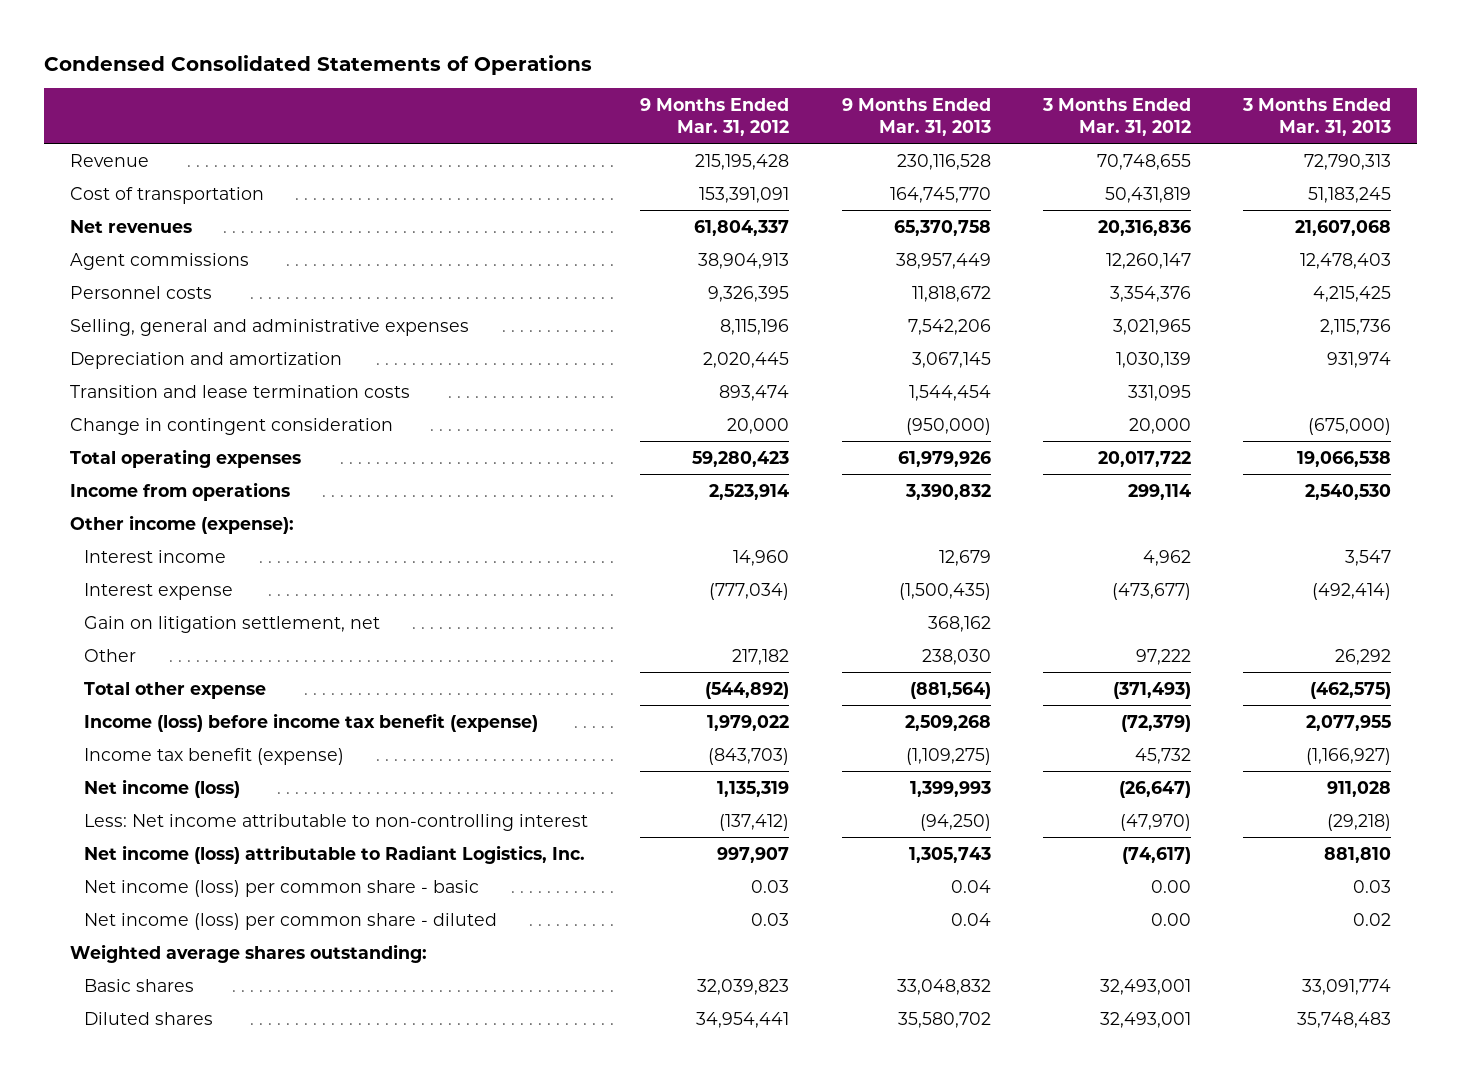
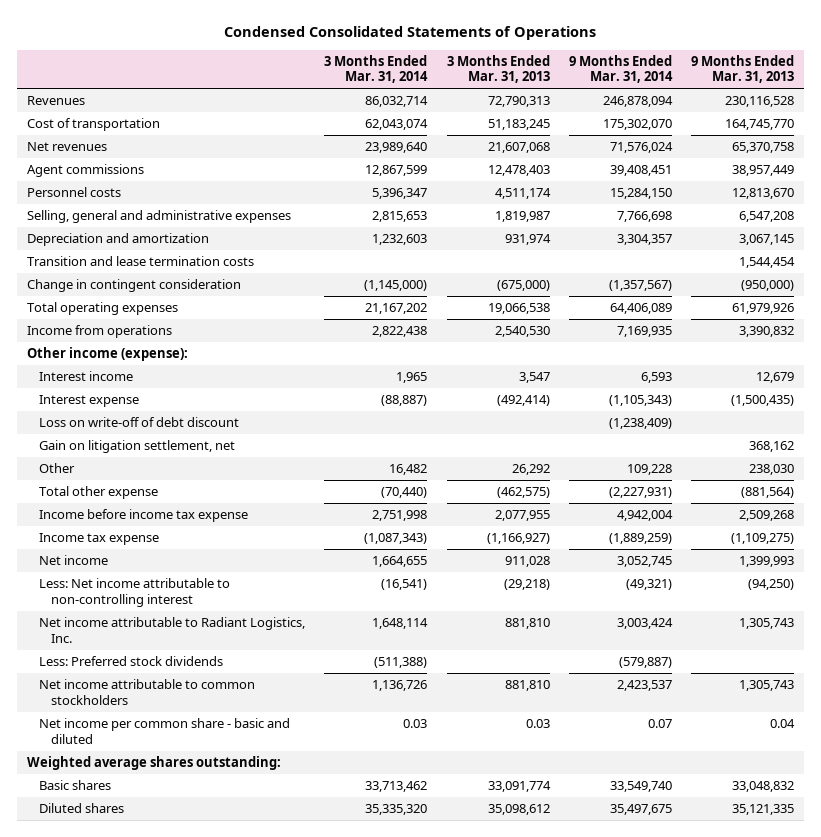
[640,98,790,136] 9 Months Ended Mar. 31, 2012 -> none
[1041,98,1191,136] 3 Months Ended Mar. 31, 2012 -> none
none -> [324,54,429,84] 3 Months Ended Mar. 31, 2014
none -> [568,54,673,84] 9 Months Ended Mar. 31, 2014
[69,153,149,167] Revenue -> [26,96,85,106] Revenues
[911,285,991,302] 11,818,672 -> [732,188,795,200] 12,813,670
[1313,285,1392,302] 4,215,425 -> [494,188,551,200] 4,511,174
[907,318,991,335] 7,542,206 -> [739,211,795,223] 6,547,208
[1320,318,1392,335] 2,115,736 -> [494,211,550,223] 1,819,987
none -> [38,417,239,428] Loss on write-off of debt discount
[84,712,539,732] Income (loss) before income tax benefit (expense) -> [38,509,248,523] Income before income tax expense
[84,747,345,765] Income tax benefit (expense) -> [38,533,159,546] Income tax expense
[84,778,241,798] Net income (loss) -> [38,555,108,566] Net income
[84,912,498,930] Net income (loss) per common share - diluted -> none
[84,844,586,864] Net income (loss) attributable to Radiant Logistics, Inc. -> [38,617,305,643] Net income attributable to Radiant Logistics, Inc.
none -> [38,656,223,667] Less: Preferred stock dividends
none -> [38,679,255,705] Net income attributable to common stockholders
[84,879,480,897] Net income (loss) per common share - basic -> [38,718,290,744] Net income per common share - basic and diluted
[897,1011,991,1028] 35,580,702 -> [732,804,795,816] 35,121,335
[1297,1011,1392,1028] 35,748,483 -> [487,804,550,816] 35,098,612

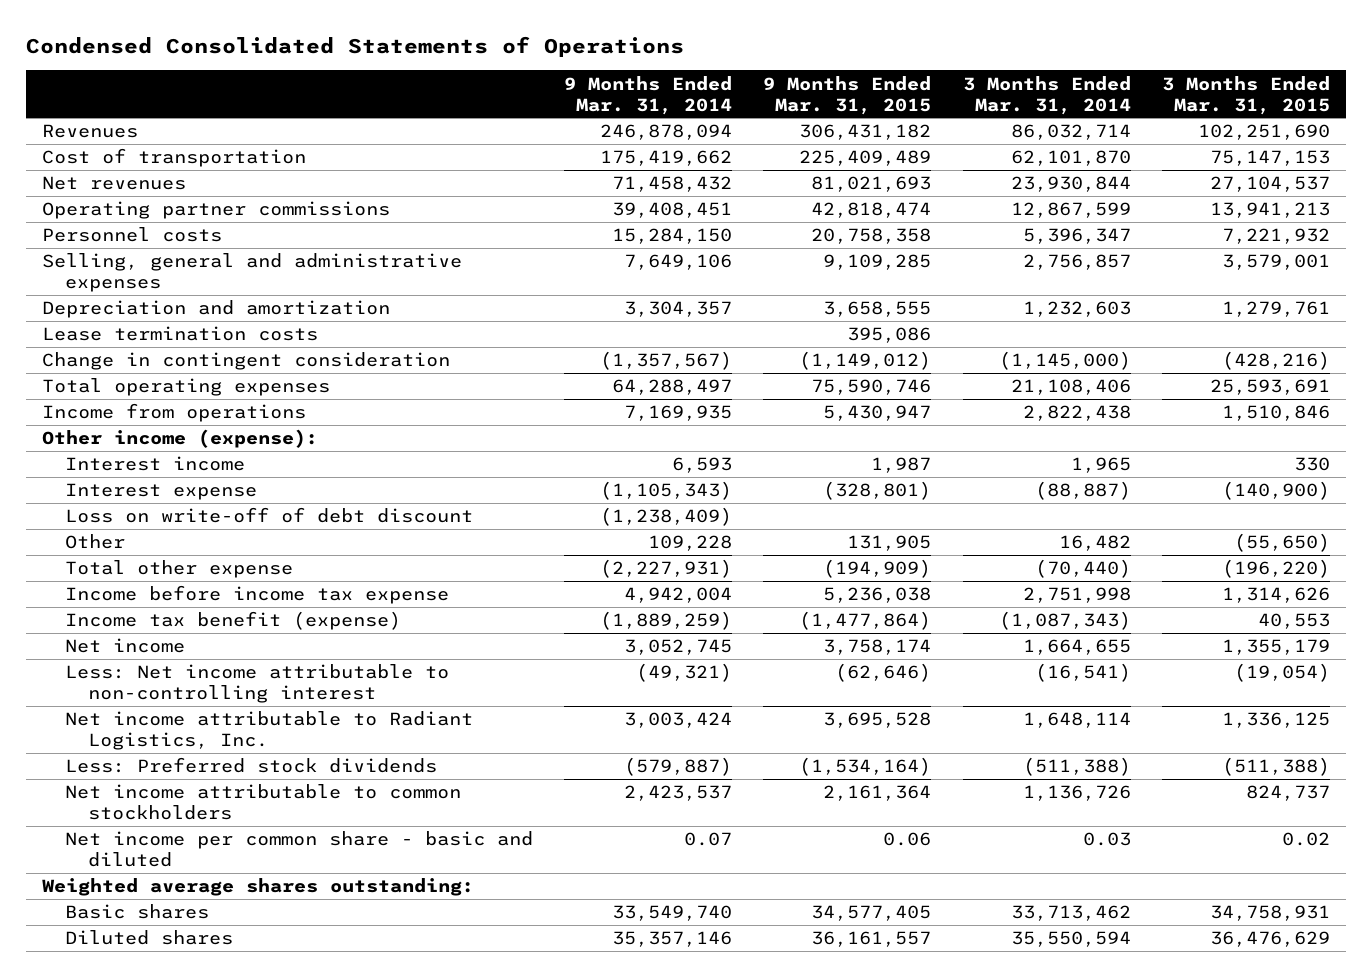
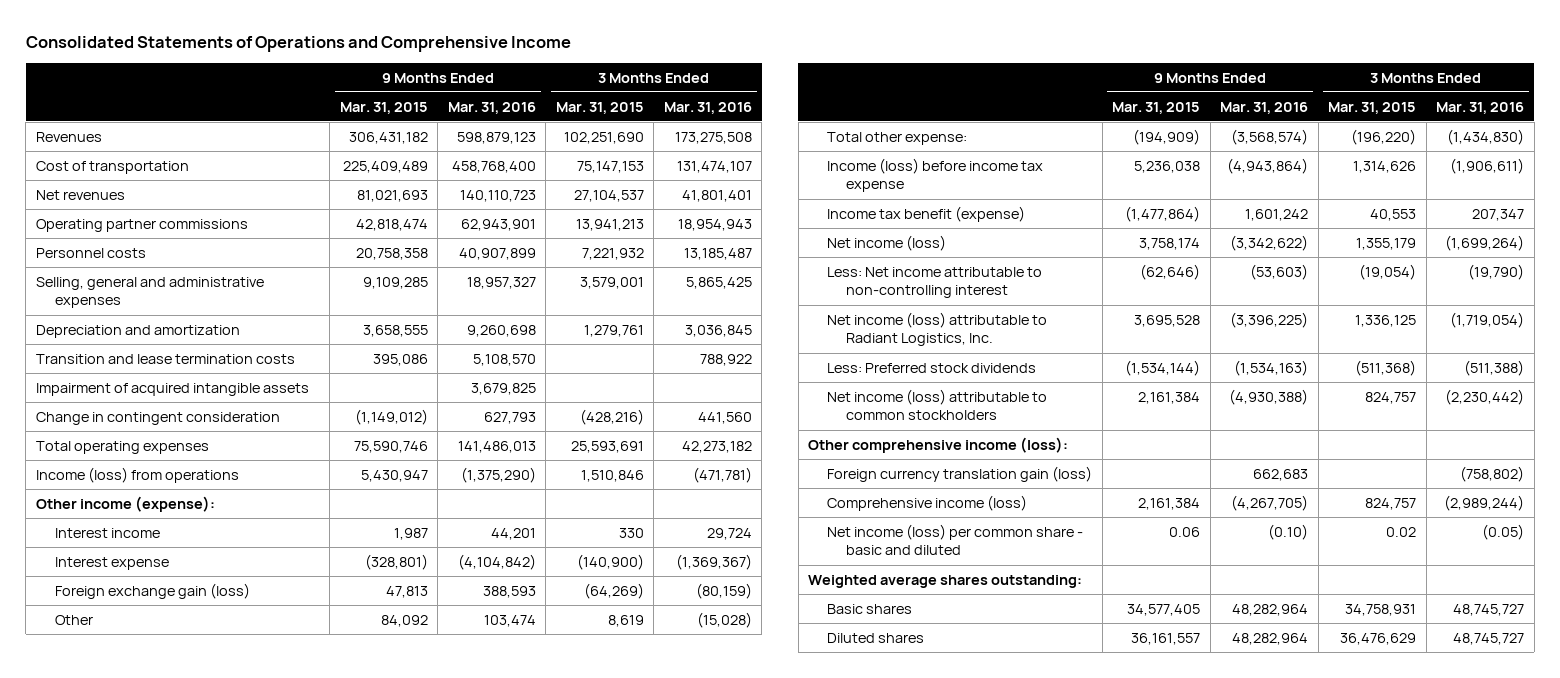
[25,36,684,58] Condensed Consolidated Statements of Operations -> [25,36,571,53] Consolidated Statements of Operations and Comprehensive Income
[563,75,732,115] 9 Months Ended Mar. 31, 2014 -> none
[962,75,1131,115] 3 Months Ended Mar. 31, 2014 -> none
none -> [447,101,536,114] Mar. 31, 2016
none -> [663,101,752,114] Mar. 31, 2016
[41,326,318,342] Lease termination costs -> [35,353,295,364] Transition and lease termination costs
none -> [35,382,309,396] Impairment of acquired intangible assets
[41,403,306,423] Income from operations -> [35,466,239,483] Income (loss) from operations
[64,507,473,524] Loss on write-off of debt discount -> none
none -> [54,582,250,599] Foreign exchange gain (loss)
[847,535,932,552] 131,905 -> [380,614,428,627] 84,092
[1233,533,1330,553] (55,650) -> [607,614,644,627] 8,619
[64,560,293,579] Total other expense -> [827,131,968,145] Total other expense:
[64,585,449,605] Income before income tax expense -> [827,157,1044,193] Income (loss) before income tax expense
[64,638,185,654] Net income -> [827,234,947,251] Net income (loss)
[64,711,473,751] Net income attributable to Radiant Logistics, Inc. -> [827,311,1048,347] Net income (loss) attributable to Radiant Logistics, Inc.
[799,757,932,777] (1,534,164) -> [1125,359,1201,376] (1,534,144)
[1221,757,1330,777] (511,388) -> [1355,359,1417,376] (511,368)
[64,784,461,821] Net income attributable to common stockholders -> [827,388,1048,421] Net income (loss) attributable to common stockholders
[823,785,932,802] 2,161,364 -> [1138,391,1201,404] 2,161,384
[1245,785,1330,802] 824,737 -> [1365,391,1417,404] 824,757
none -> [808,436,1069,453] Other comprehensive income (loss):
none -> [827,465,1093,482] Foreign currency translation gain (loss)
none -> [827,494,1028,511] Comprehensive income (loss)
[64,831,533,868] Net income per common share - basic and diluted -> [827,523,1084,556] Net income (loss) per common share - basic and diluted

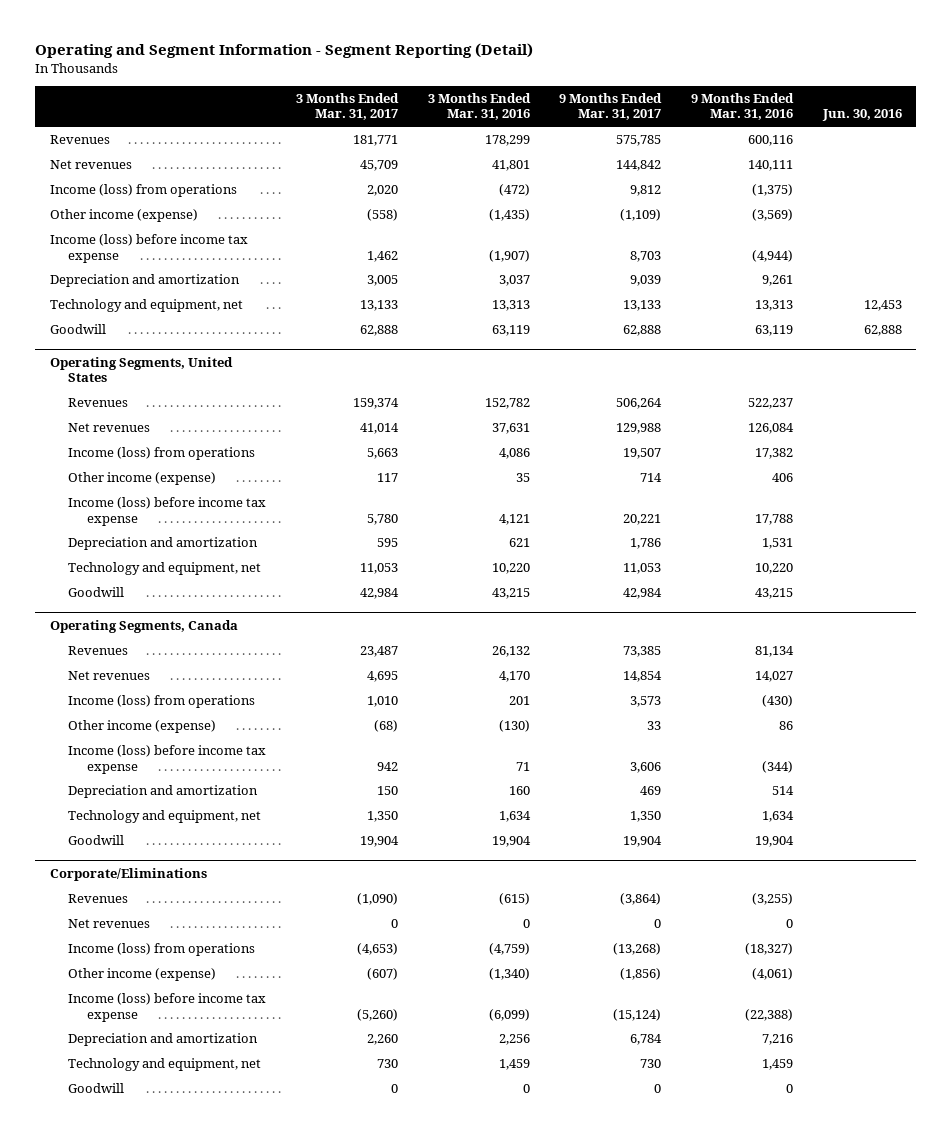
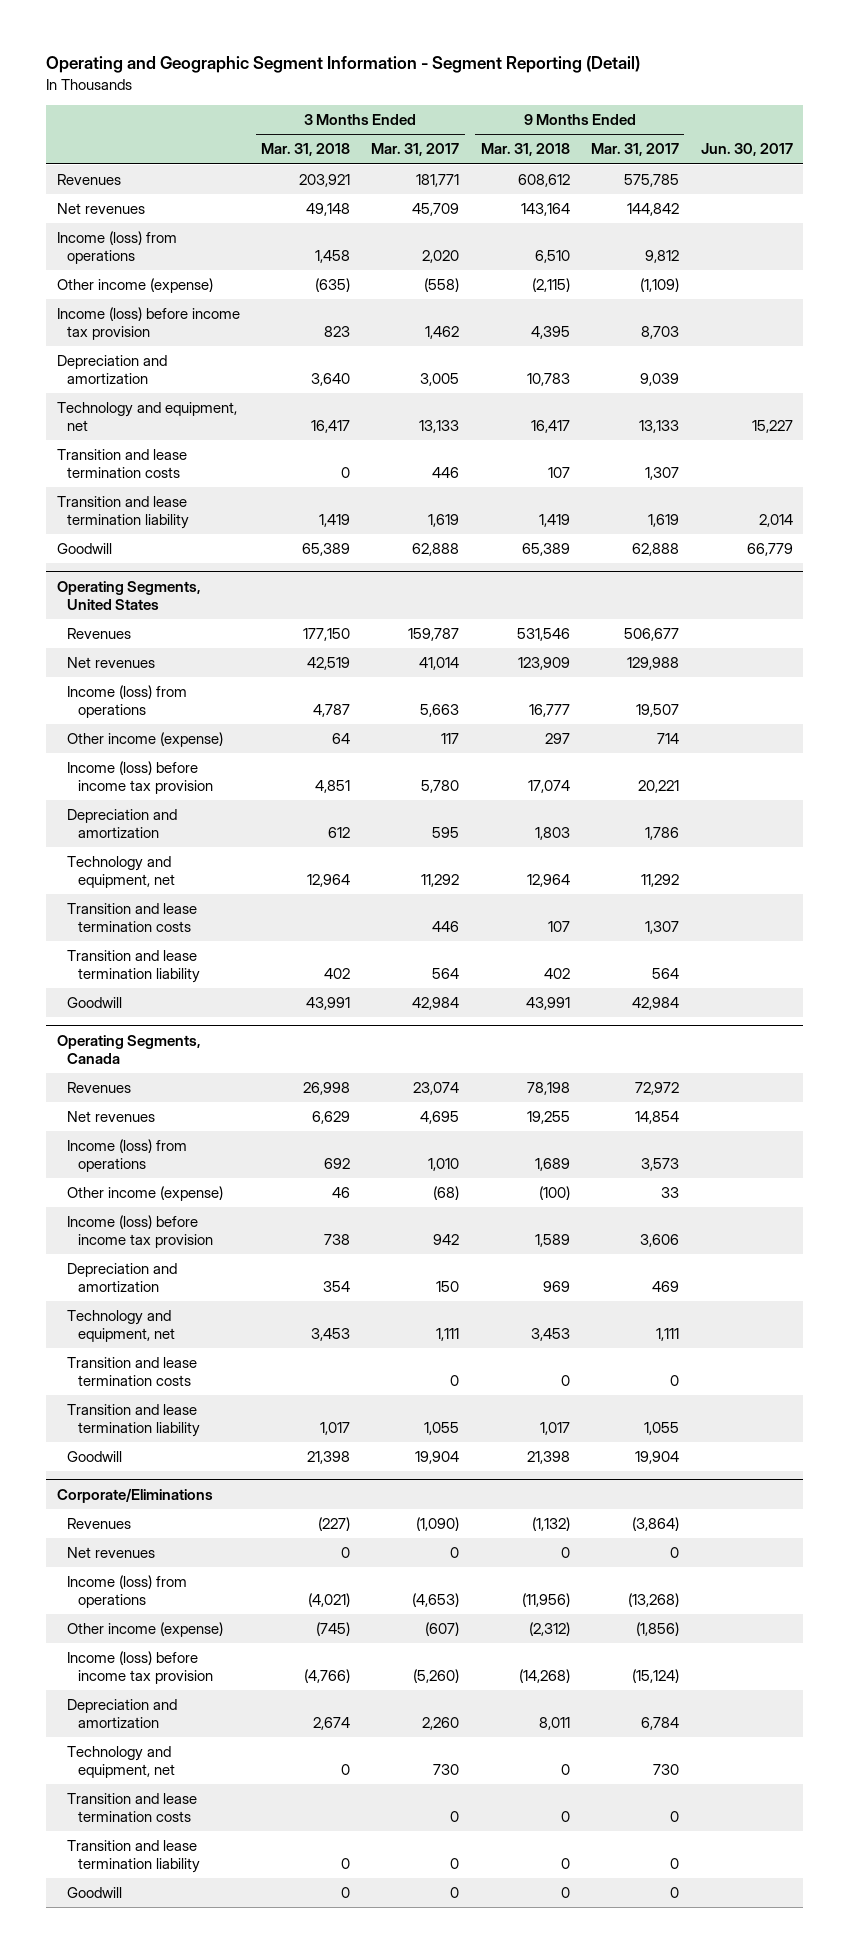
[34,43,533,59] Operating and Segment Information - Segment Reporting (Detail) -> [46,56,641,74] Operating and Geographic Segment Information - Segment Reporting (Detail)
[427,92,531,121] 3 Months Ended Mar. 31, 2016 -> none
[690,92,794,121] 9 Months Ended Mar. 31, 2016 -> none
[821,109,902,122] Jun. 30, 2016 -> none
none -> [261,143,351,157] Mar. 31, 2018
none -> [480,143,570,157] Mar. 31, 2018
none -> [700,143,793,157] Jun. 30, 2017
[49,234,248,263] Income (loss) before income tax expense -> [56,307,240,340] Income (loss) before income tax provision
none -> [56,449,187,478] Transition and lease termination costs
none -> [56,496,190,529] Transition and lease termination liability
[353,398,400,410] 159,374 -> [408,628,460,642] 159,787
[616,398,663,410] 506,264 -> [624,628,680,642] 506,677
[68,497,267,526] Income (loss) before income tax expense -> [67,761,214,794] Income (loss) before income tax provision
[360,563,399,575] 11,053 -> [421,873,460,887] 11,292
[623,563,662,575] 11,053 -> [641,873,680,887] 11,292
none -> [67,903,198,932] Transition and lease termination costs
none -> [67,950,201,983] Transition and lease termination liability
[360,646,399,658] 23,487 -> [413,1082,460,1096] 23,074
[623,646,662,658] 73,385 -> [635,1082,680,1096] 72,972
[68,745,267,774] Income (loss) before income tax expense -> [67,1215,214,1248] Income (loss) before income tax provision
[367,811,399,823] 1,350 -> [436,1327,460,1341] 1,111
[630,811,662,823] 1,350 -> [656,1327,680,1341] 1,111
none -> [67,1357,198,1386] Transition and lease termination costs
none -> [67,1404,201,1437] Transition and lease termination liability
[68,993,267,1022] Income (loss) before income tax expense -> [67,1651,214,1684] Income (loss) before income tax provision
none -> [67,1793,198,1822] Transition and lease termination costs
none -> [67,1840,201,1873] Transition and lease termination liability

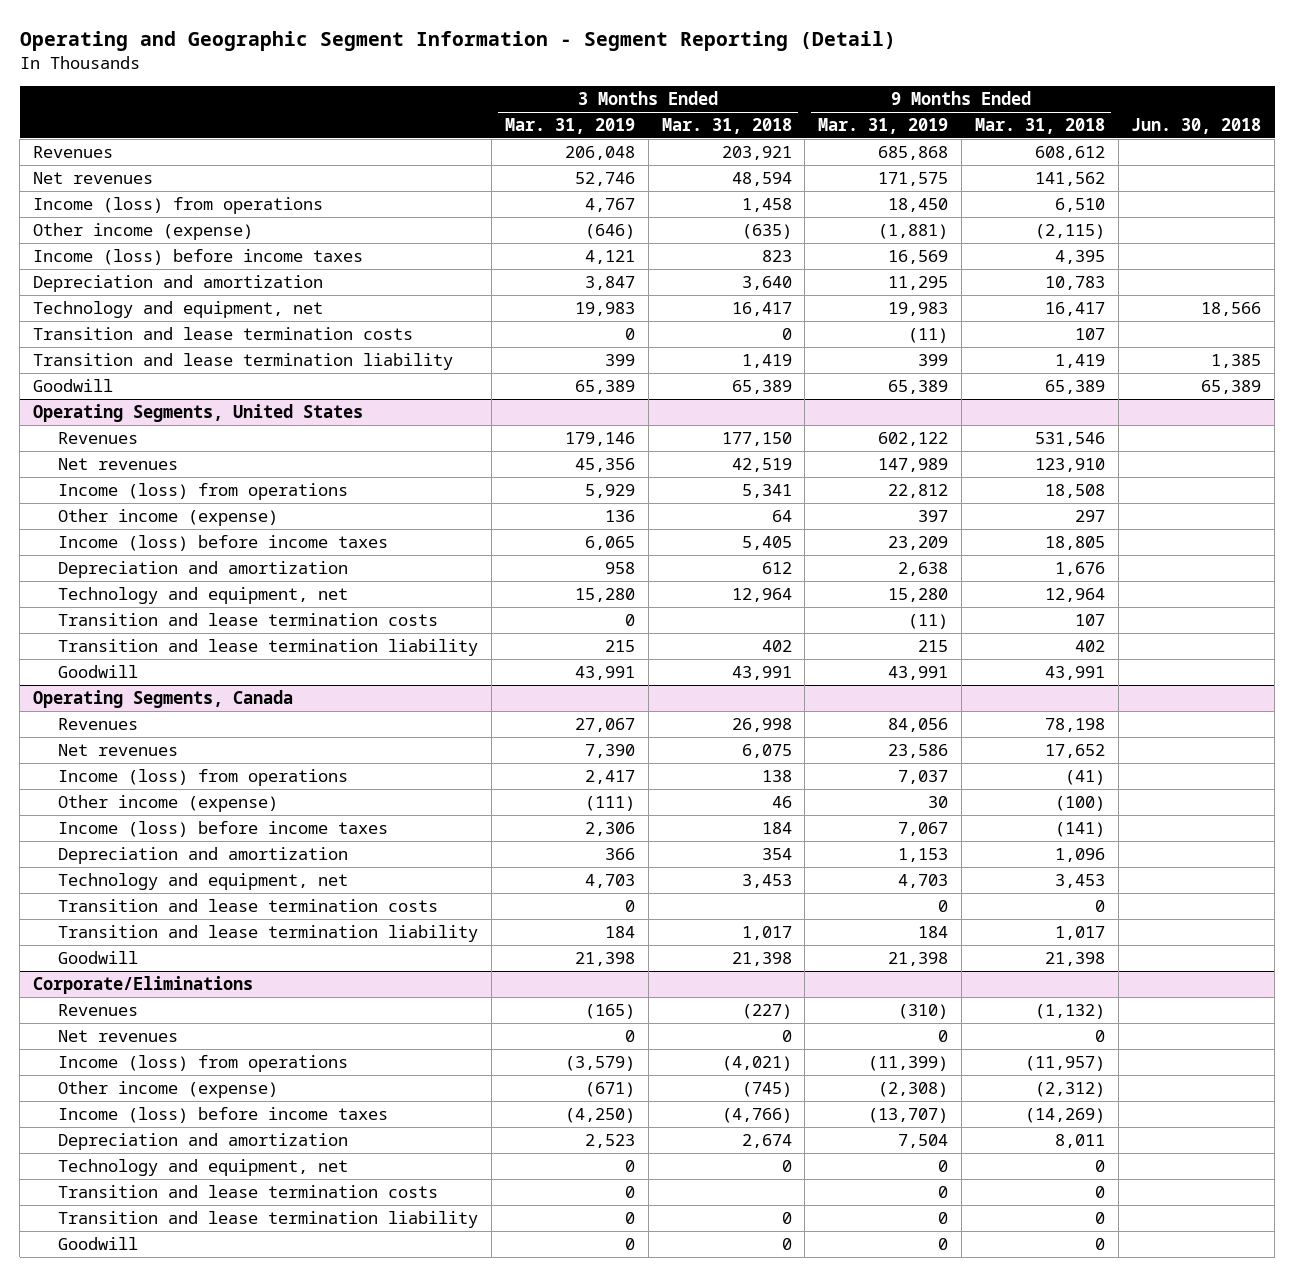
[371,143,460,157] Mar. 31, 2017 -> none
[591,143,680,157] Mar. 31, 2017 -> none
[700,143,793,157] Jun. 30, 2017 -> none
none -> [504,118,635,135] Mar. 31, 2019
none -> [818,118,949,135] Mar. 31, 2019
none -> [1131,118,1262,135] Jun. 30, 2018
[306,203,351,217] 49,148 -> [731,172,792,187] 48,594
[520,203,570,217] 143,164 -> [1034,172,1105,187] 141,562
[56,307,240,340] Income (loss) before income tax provision -> [33,249,364,266] Income (loss) before income taxes
[517,657,570,671] 123,909 -> [1034,458,1105,473] 123,910
[313,703,351,717] 4,787 -> [741,484,792,499] 5,341
[528,703,570,717] 16,777 -> [1044,484,1105,499] 18,508
[67,761,214,794] Income (loss) before income tax provision -> [58,535,389,552] Income (loss) before income taxes
[315,779,351,793] 4,851 -> [741,536,792,551] 5,405
[527,779,570,793] 17,074 -> [1044,536,1105,551] 18,805
[534,826,570,840] 1,803 -> [1054,562,1105,577] 1,676
[312,1111,351,1125] 6,629 -> [741,744,792,759] 6,075
[526,1111,570,1125] 19,255 -> [1044,744,1105,759] 17,652
[324,1157,351,1169] 692 -> [761,770,792,783] 138
[534,1157,570,1171] 1,689 -> [1064,770,1105,786] (41)
[67,1215,214,1248] Income (loss) before income tax provision -> [58,821,389,838] Income (loss) before income taxes
[324,1233,351,1245] 738 -> [761,822,792,835] 184
[534,1233,570,1247] 1,589 -> [1054,822,1105,838] (141)
[542,1280,570,1292] 969 -> [1054,848,1105,863] 1,096
[521,1592,570,1607] (11,956) -> [1024,1056,1105,1072] (11,957)
[67,1651,214,1684] Income (loss) before income tax provision -> [58,1107,389,1124] Income (loss) before income taxes
[518,1668,570,1683] (14,268) -> [1024,1108,1105,1124] (14,269)

